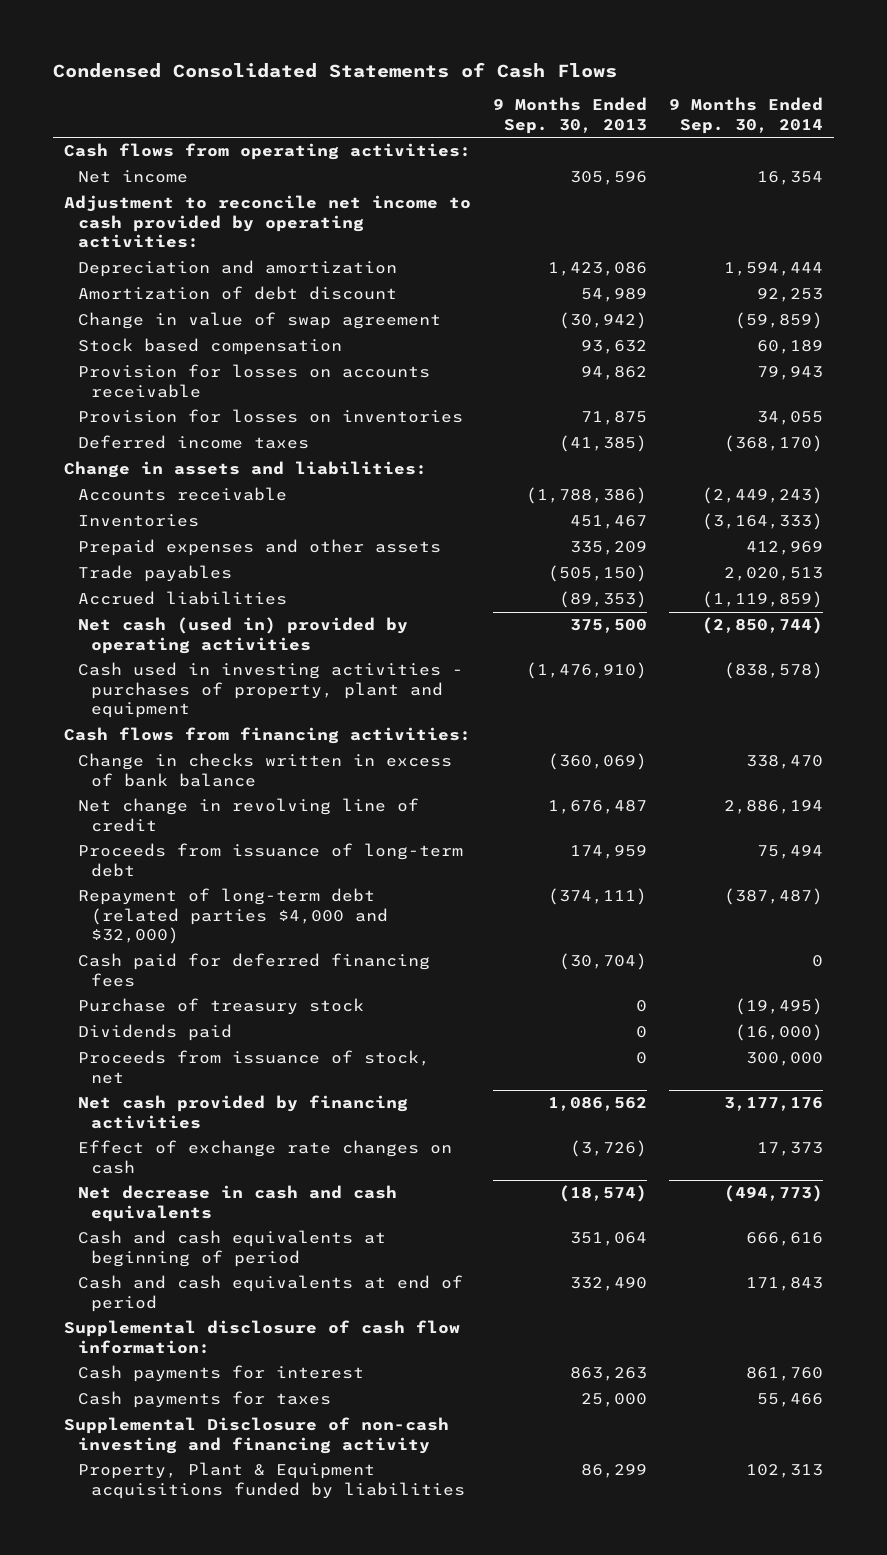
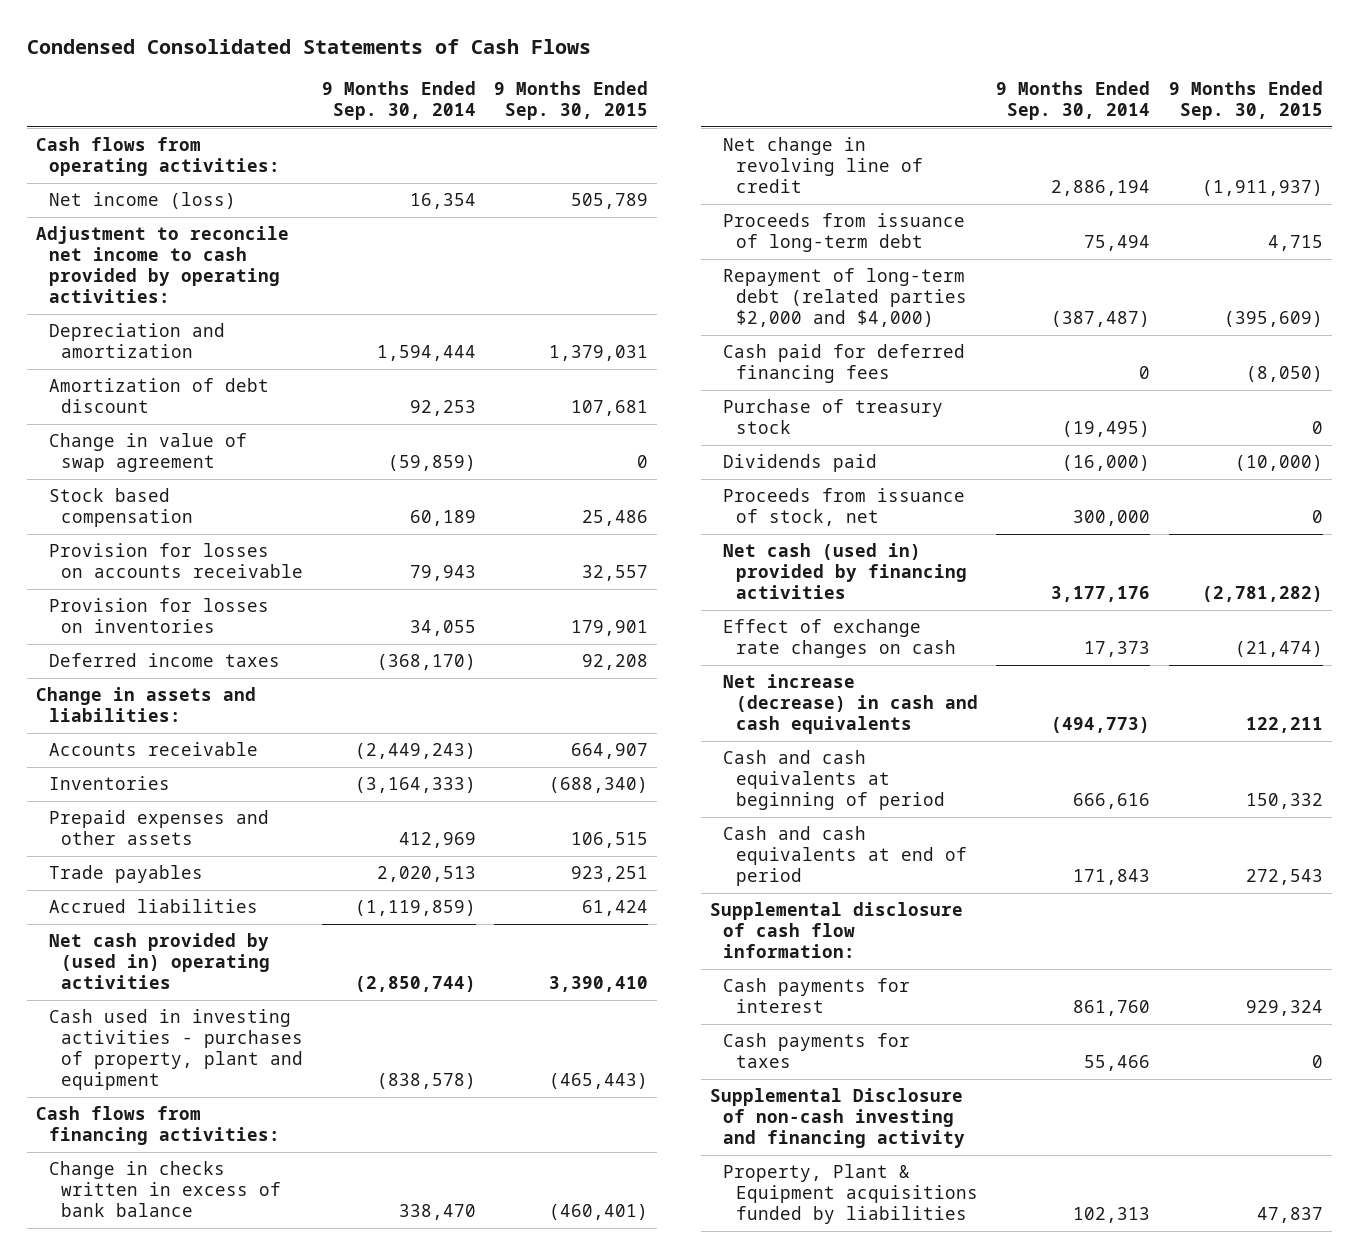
[492,97,647,134] 9 Months Ended Sep. 30, 2013 -> none
none -> [494,80,649,120] 9 Months Ended Sep. 30, 2015
[77,170,188,184] Net income -> [48,192,236,210] Net income (loss)
[77,617,408,654] Net cash (used in) provided by operating activities -> [48,933,271,990] Net cash provided by (used in) operating activities
[77,888,389,944] Repayment of long-term debt (related parties $4,000 and $32,000) -> [723,268,967,328] Repayment of long-term debt (related parties $2,000 and $4,000)
[77,1095,408,1129] Net cash provided by financing activities -> [723,543,967,600] Net cash (used in) provided by financing activities
[77,1185,397,1222] Net decrease in cash and cash equivalents -> [723,674,978,735] Net increase (decrease) in cash and cash equivalents

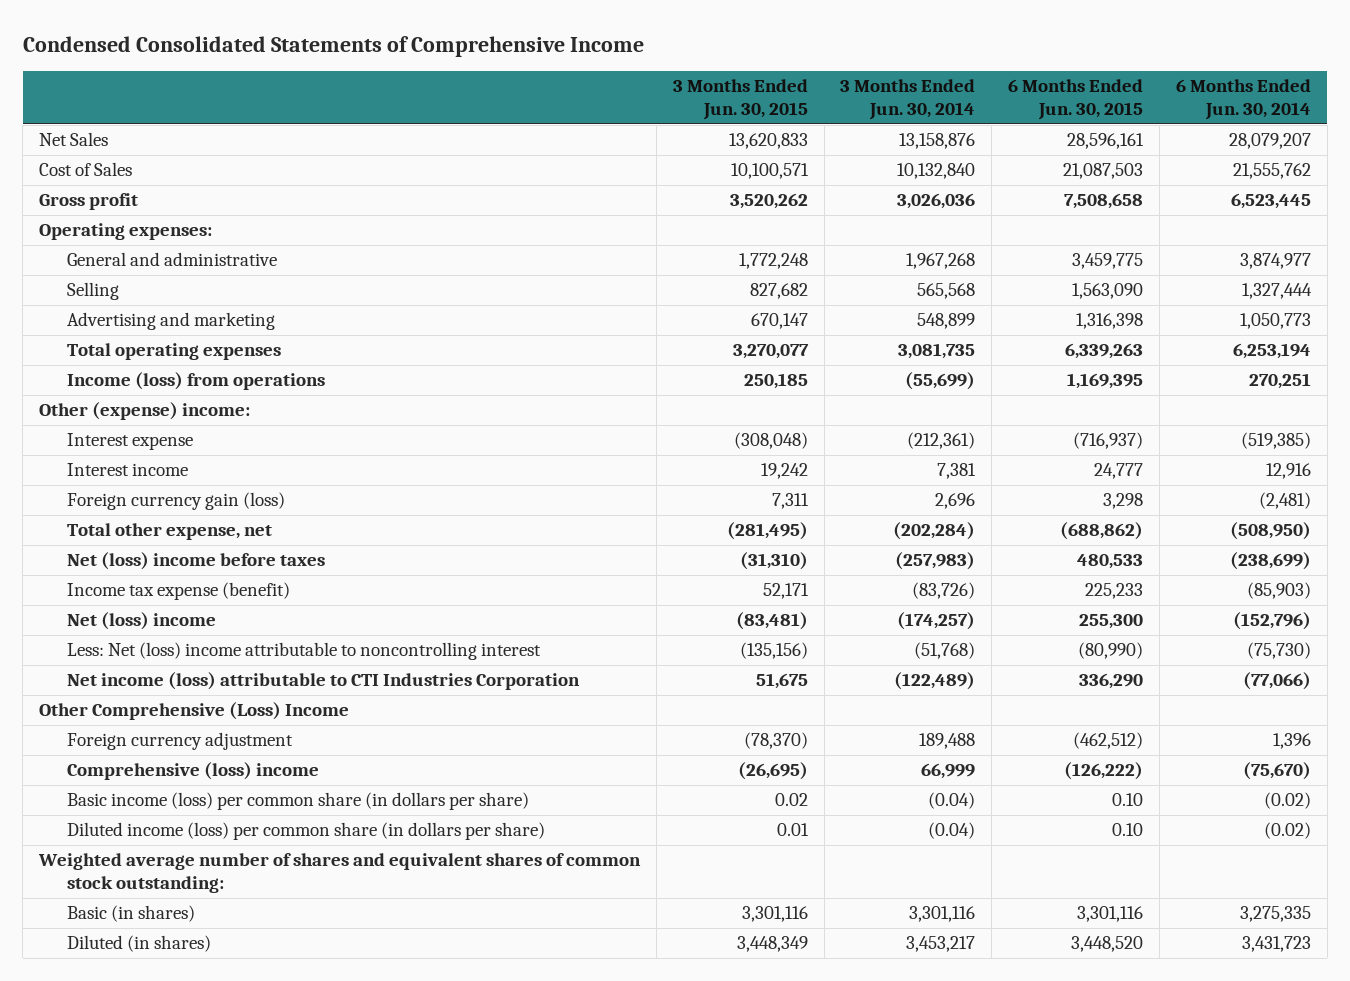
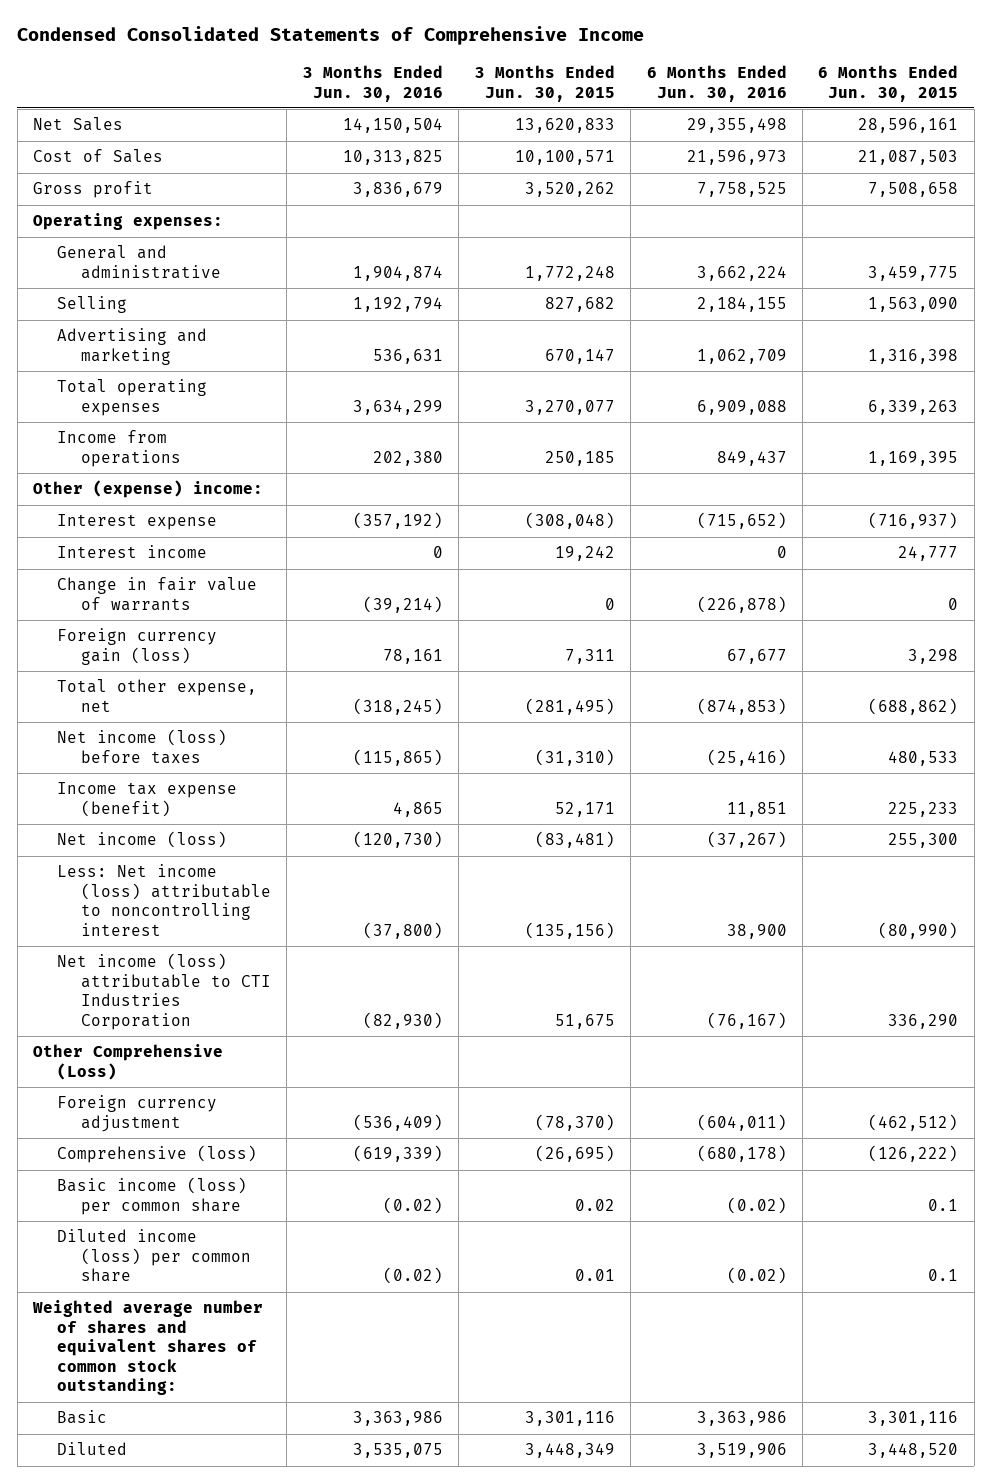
[840,79,976,121] 3 Months Ended Jun. 30, 2014 -> none
[1176,79,1312,121] 6 Months Ended Jun. 30, 2014 -> none
none -> [302,64,443,102] 3 Months Ended Jun. 30, 2016
none -> [646,64,787,102] 6 Months Ended Jun. 30, 2016
[66,372,325,391] Income (loss) from operations -> [57,430,181,467] Income from operations
none -> [57,577,258,611] Change in fair value of warrants
[66,552,325,571] Net (loss) income before taxes -> [57,729,228,764] Net income (loss) before taxes
[66,612,216,631] Net (loss) income -> [57,831,228,849] Net income (loss)
[66,642,541,661] Less: Net (loss) income attributable to noncontrolling interest -> [57,864,271,936] Less: Net income (loss) attributable to noncontrolling interest
[38,702,349,721] Other Comprehensive (Loss) Income -> [33,1044,224,1080] Other Comprehensive (Loss)
[66,762,319,781] Comprehensive (loss) income -> [57,1145,258,1164] Comprehensive (loss)
[66,792,529,811] Basic income (loss) per common share (in dollars per share) -> [57,1177,248,1215] Basic income (loss) per common share
[1112,793,1144,807] 0.10 -> [928,1198,959,1211] 0.1
[66,822,545,841] Diluted income (loss) per common share (in dollars per share) -> [57,1229,251,1283] Diluted income (loss) per common share
[1112,823,1144,837] 0.10 -> [928,1269,959,1282] 0.1
[66,905,195,923] Basic (in shares) -> [57,1410,108,1425] Basic
[66,935,211,953] Diluted (in shares) -> [57,1442,128,1456] Diluted

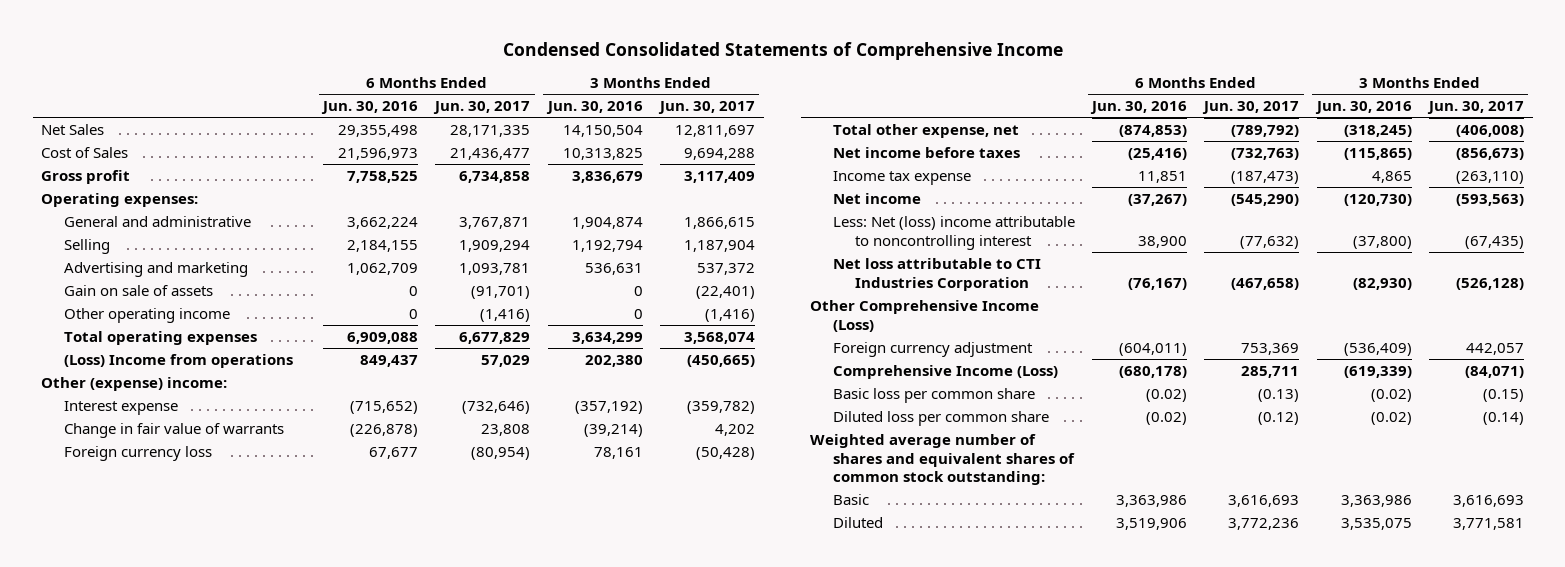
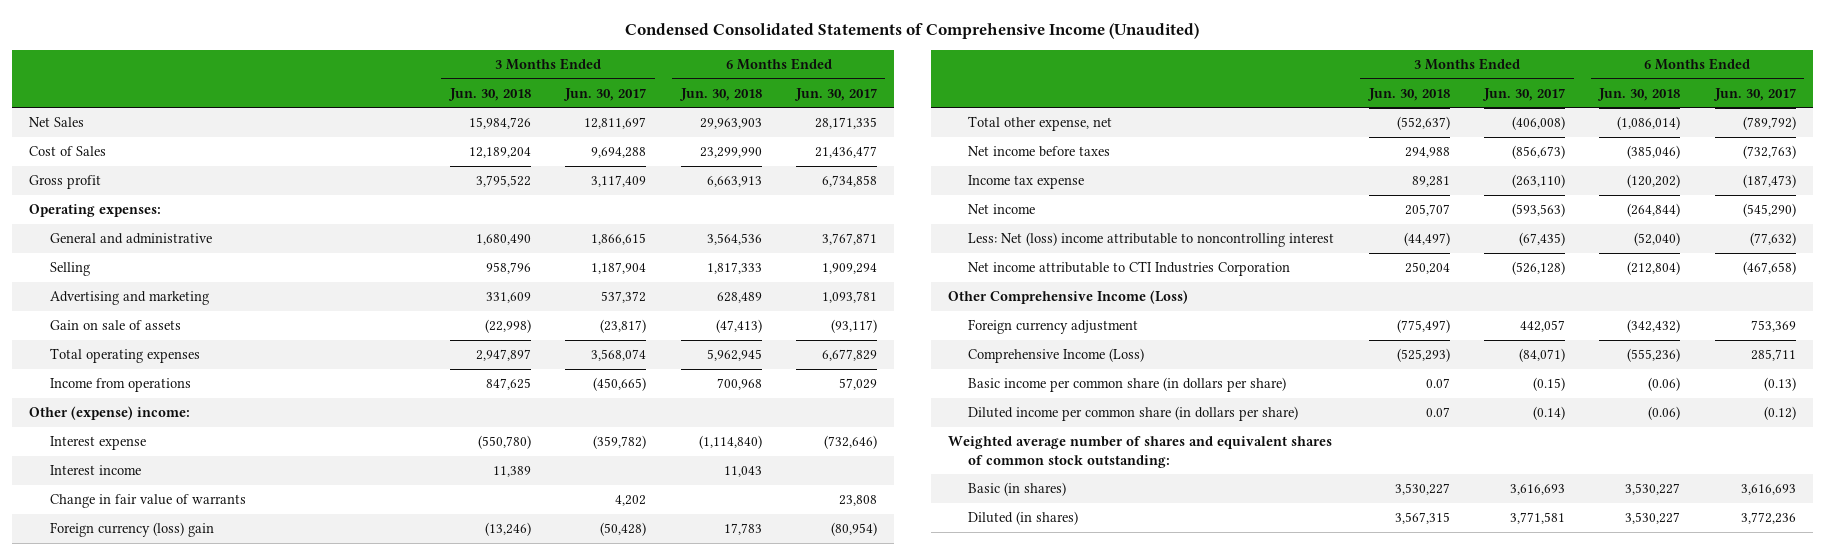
[502,41,1063,60] Condensed Consolidated Statements of Comprehensive Income -> [625,23,1200,40] Condensed Consolidated Statements of Comprehensive Income (Unaudited)
[321,101,419,115] Jun. 30, 2016 -> none
[545,101,643,115] Jun. 30, 2016 -> none
none -> [447,87,531,101] Jun. 30, 2018
none -> [678,87,762,101] Jun. 30, 2018
[63,307,230,323] Other operating income -> none
[471,285,531,299] (91,701) -> [830,319,877,334] (93,117)
[696,285,756,299] (22,401) -> [600,319,647,334] (23,817)
[63,353,293,368] (Loss) Income from operations -> [49,378,191,393] Income from operations
none -> [49,465,141,476] Interest income
[63,445,212,461] Foreign currency loss -> [49,522,214,538] Foreign currency (loss) gain
[832,257,1041,291] Net loss attributable to CTI Industries Corporation -> [968,261,1291,277] Net income attributable to CTI Industries Corporation
[832,387,1035,403] Basic loss per common share -> [968,377,1287,393] Basic income per common share (in dollars per share)
[832,410,1049,426] Diluted loss per common share -> [968,406,1299,422] Diluted income per common share (in dollars per share)
[832,493,869,505] Basic -> [968,482,1067,497] Basic (in shares)
[832,516,883,528] Diluted -> [968,511,1079,526] Diluted (in shares)

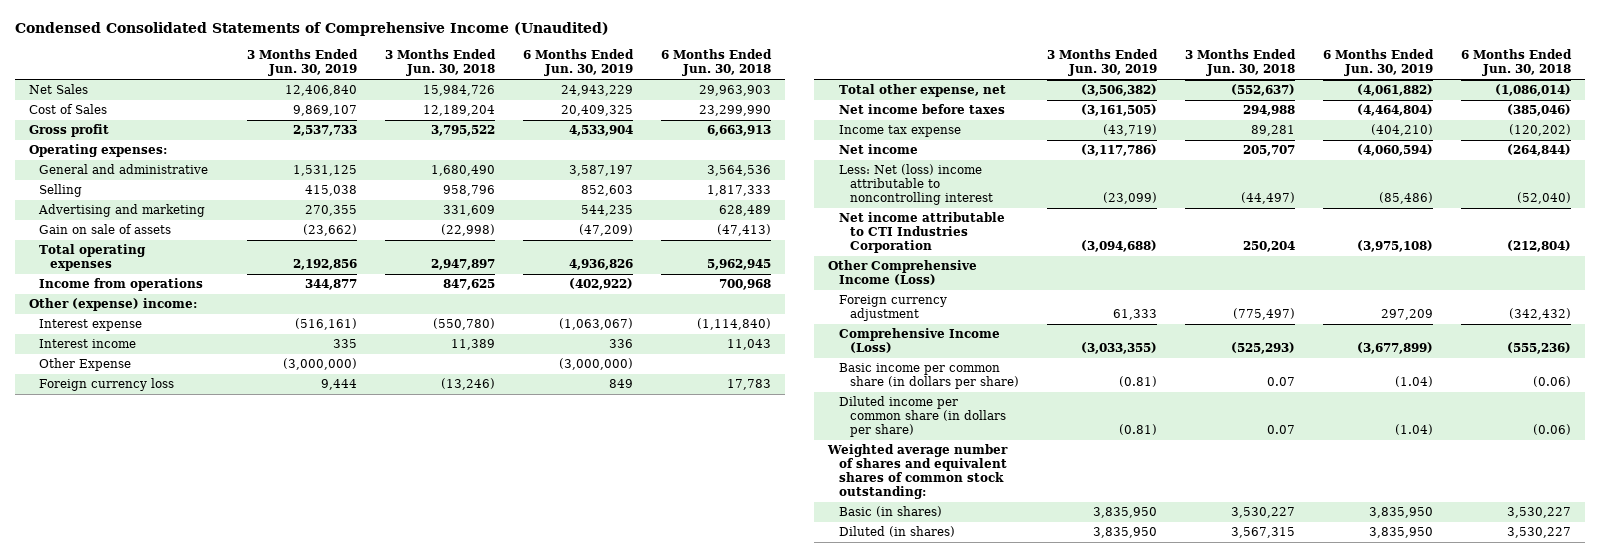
[563,87,647,101] Jun. 30, 2017 -> none
[793,87,877,101] Jun. 30, 2017 -> none
none -> [246,49,358,77] 3 Months Ended Jun. 30, 2019
none -> [522,49,634,77] 6 Months Ended Jun. 30, 2019
[49,494,246,509] Change in fair value of warrants -> none
none -> [39,358,132,372] Other Expense
[49,522,214,538] Foreign currency (loss) gain -> [39,378,175,392] Foreign currency loss

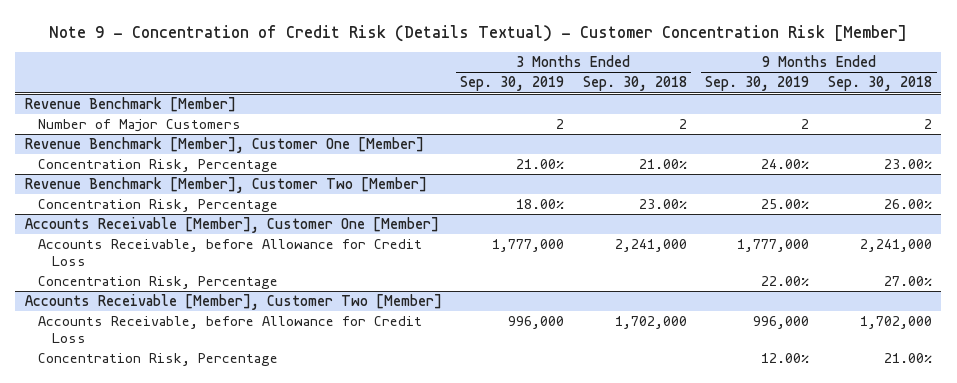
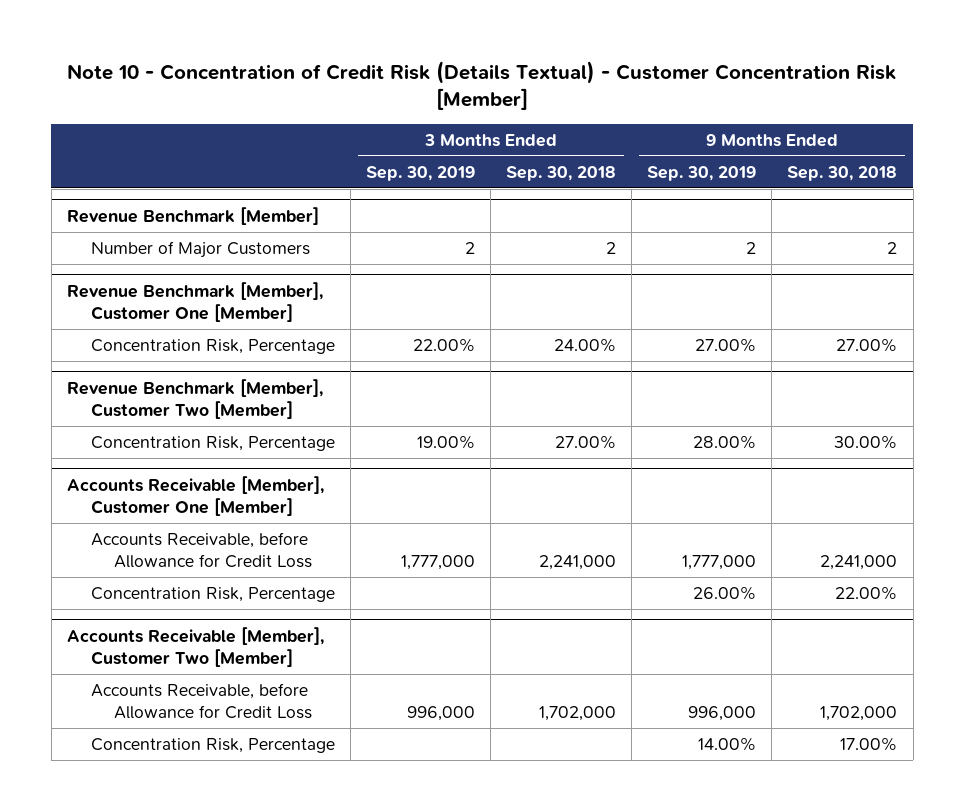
[49,24,908,42] Note 9 - Concentration of Credit Risk (Details Textual) - Customer Concentration Risk [Member] -> [67,60,897,111] Note 10 - Concentration of Credit Risk (Details Textual) - Customer Concentration Risk [Member]
[516,159,565,170] 21.00% -> [412,338,475,353] 22.00%
[638,159,687,170] 21.00% -> [553,338,616,353] 24.00%
[761,159,810,170] 24.00% -> [695,338,757,353] 27.00%
[884,159,933,170] 23.00% -> [836,338,898,353] 27.00%
[516,199,565,210] 18.00% -> [416,435,475,450] 19.00%
[638,199,687,210] 23.00% -> [554,435,616,450] 27.00%
[761,199,810,210] 25.00% -> [693,435,757,450] 28.00%
[884,199,933,210] 26.00% -> [834,435,898,450] 30.00%
[761,276,810,287] 22.00% -> [693,586,757,601] 26.00%
[884,276,933,287] 27.00% -> [835,586,898,601] 22.00%
[761,353,810,364] 12.00% -> [698,737,757,752] 14.00%
[884,353,933,364] 21.00% -> [840,737,898,752] 17.00%

